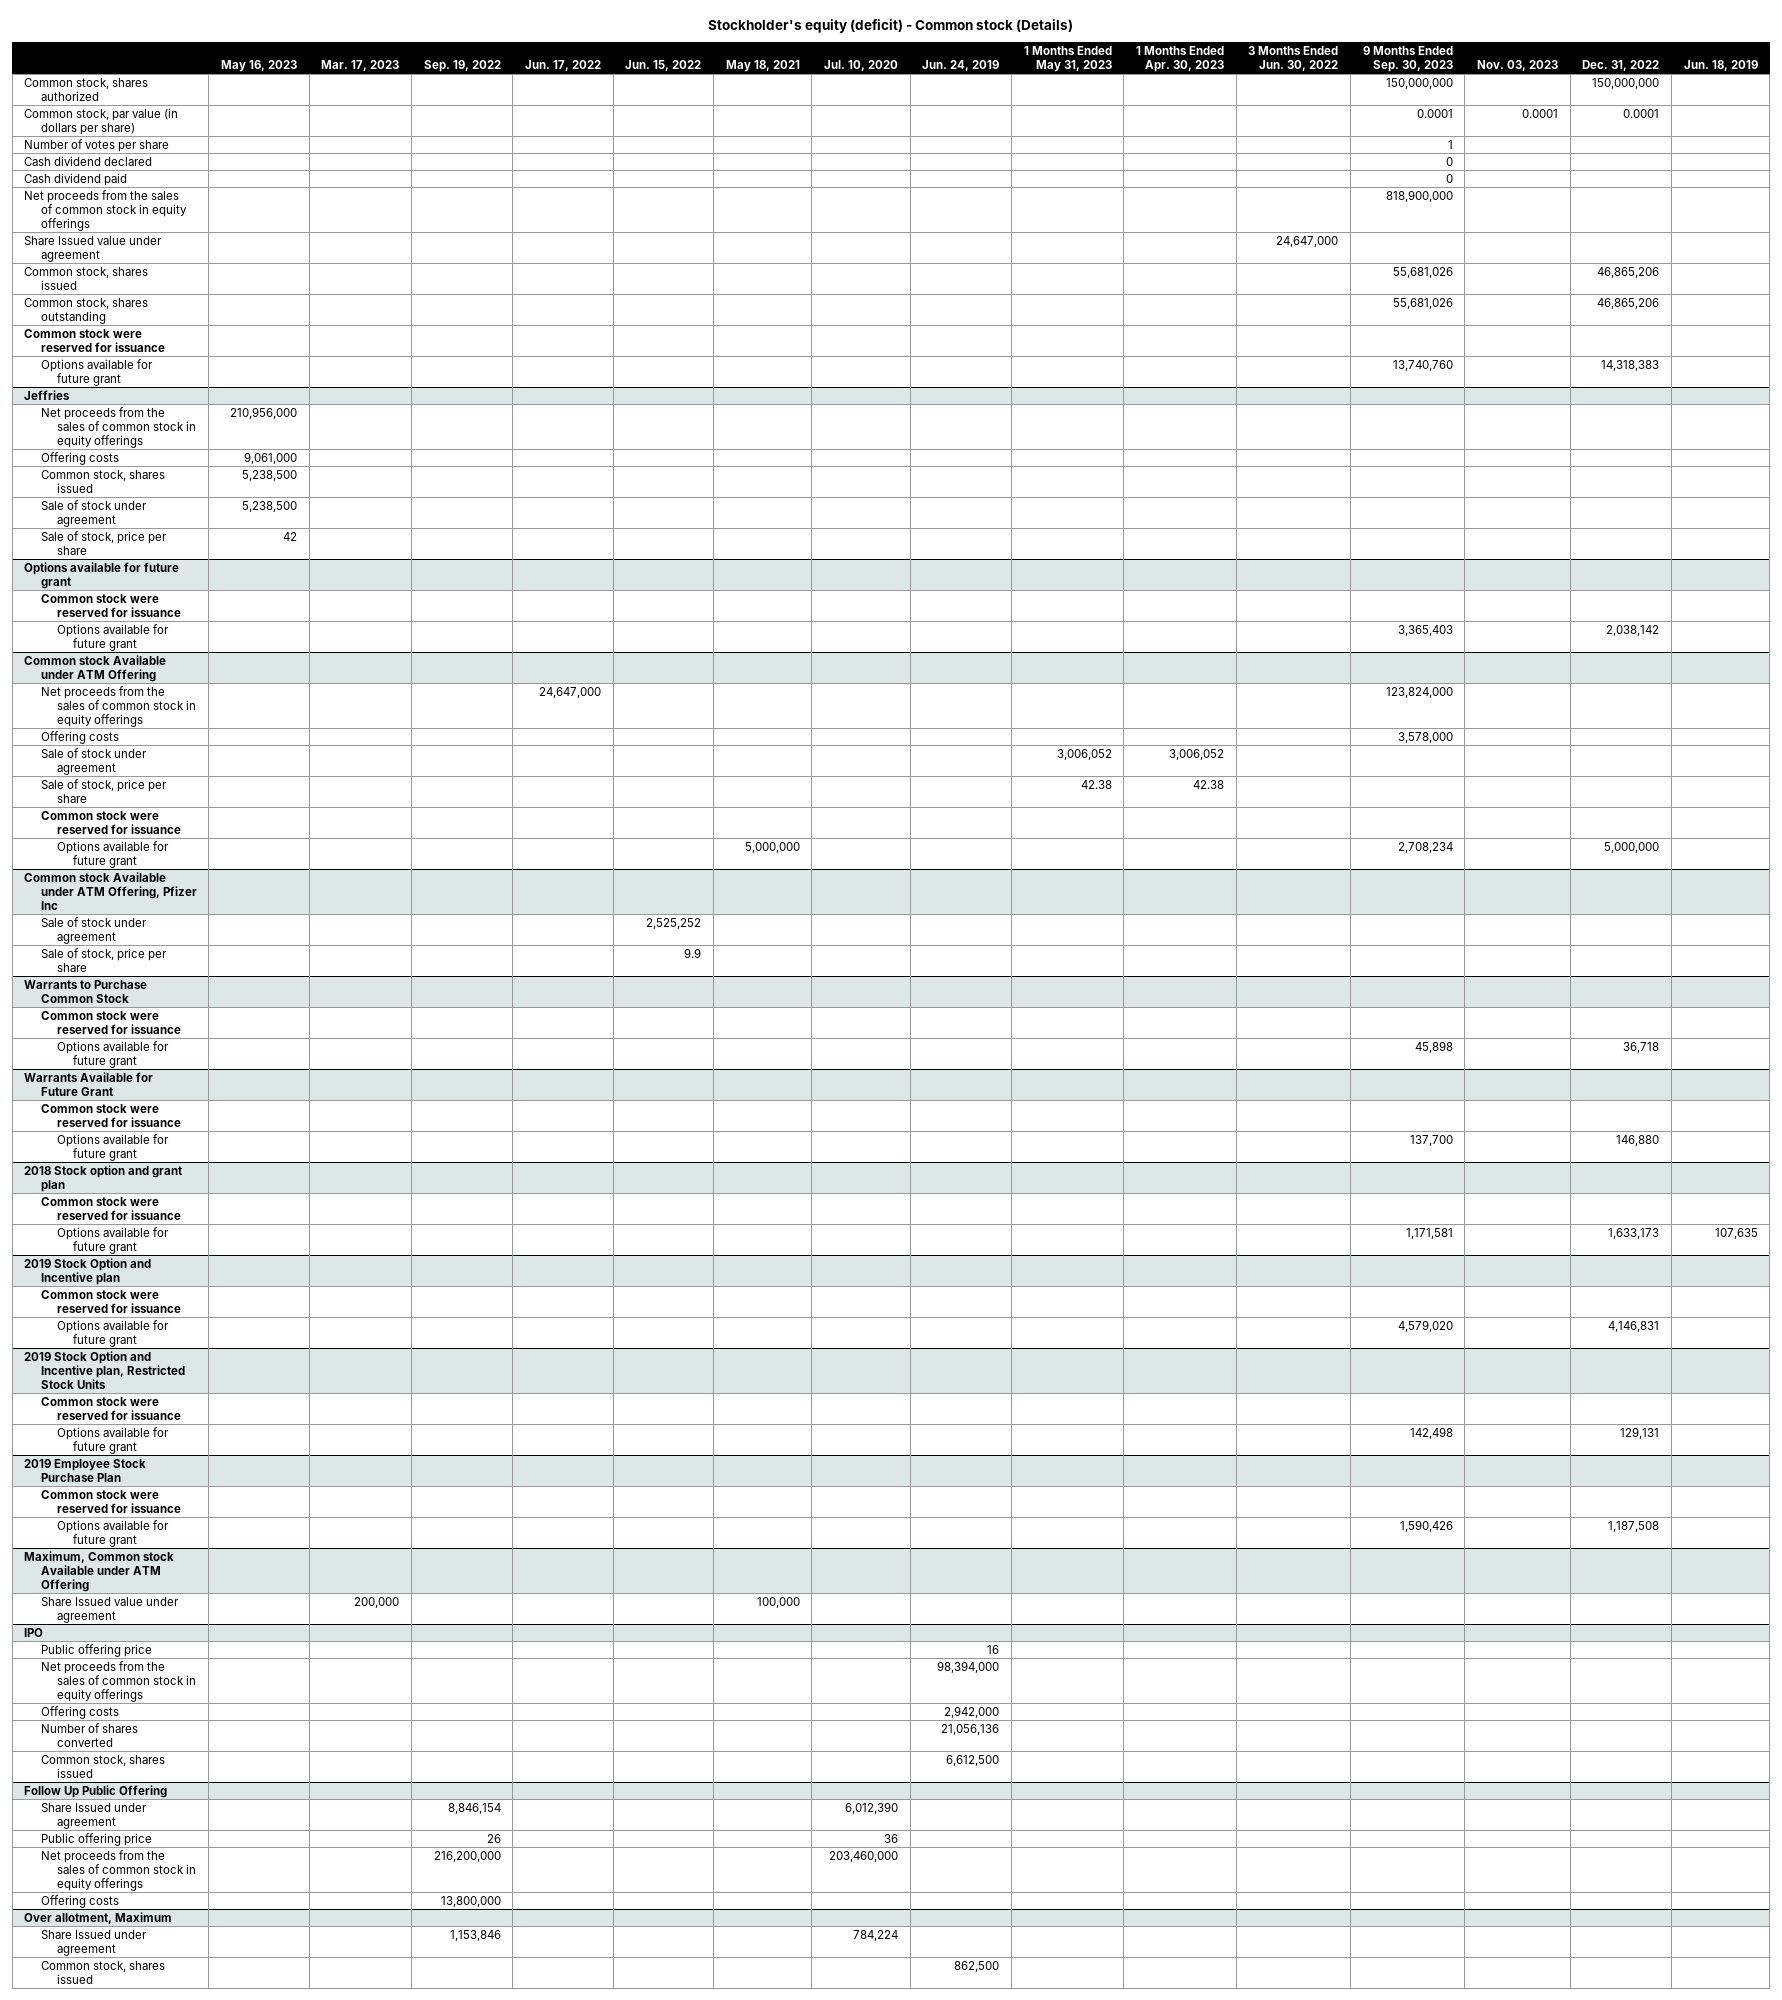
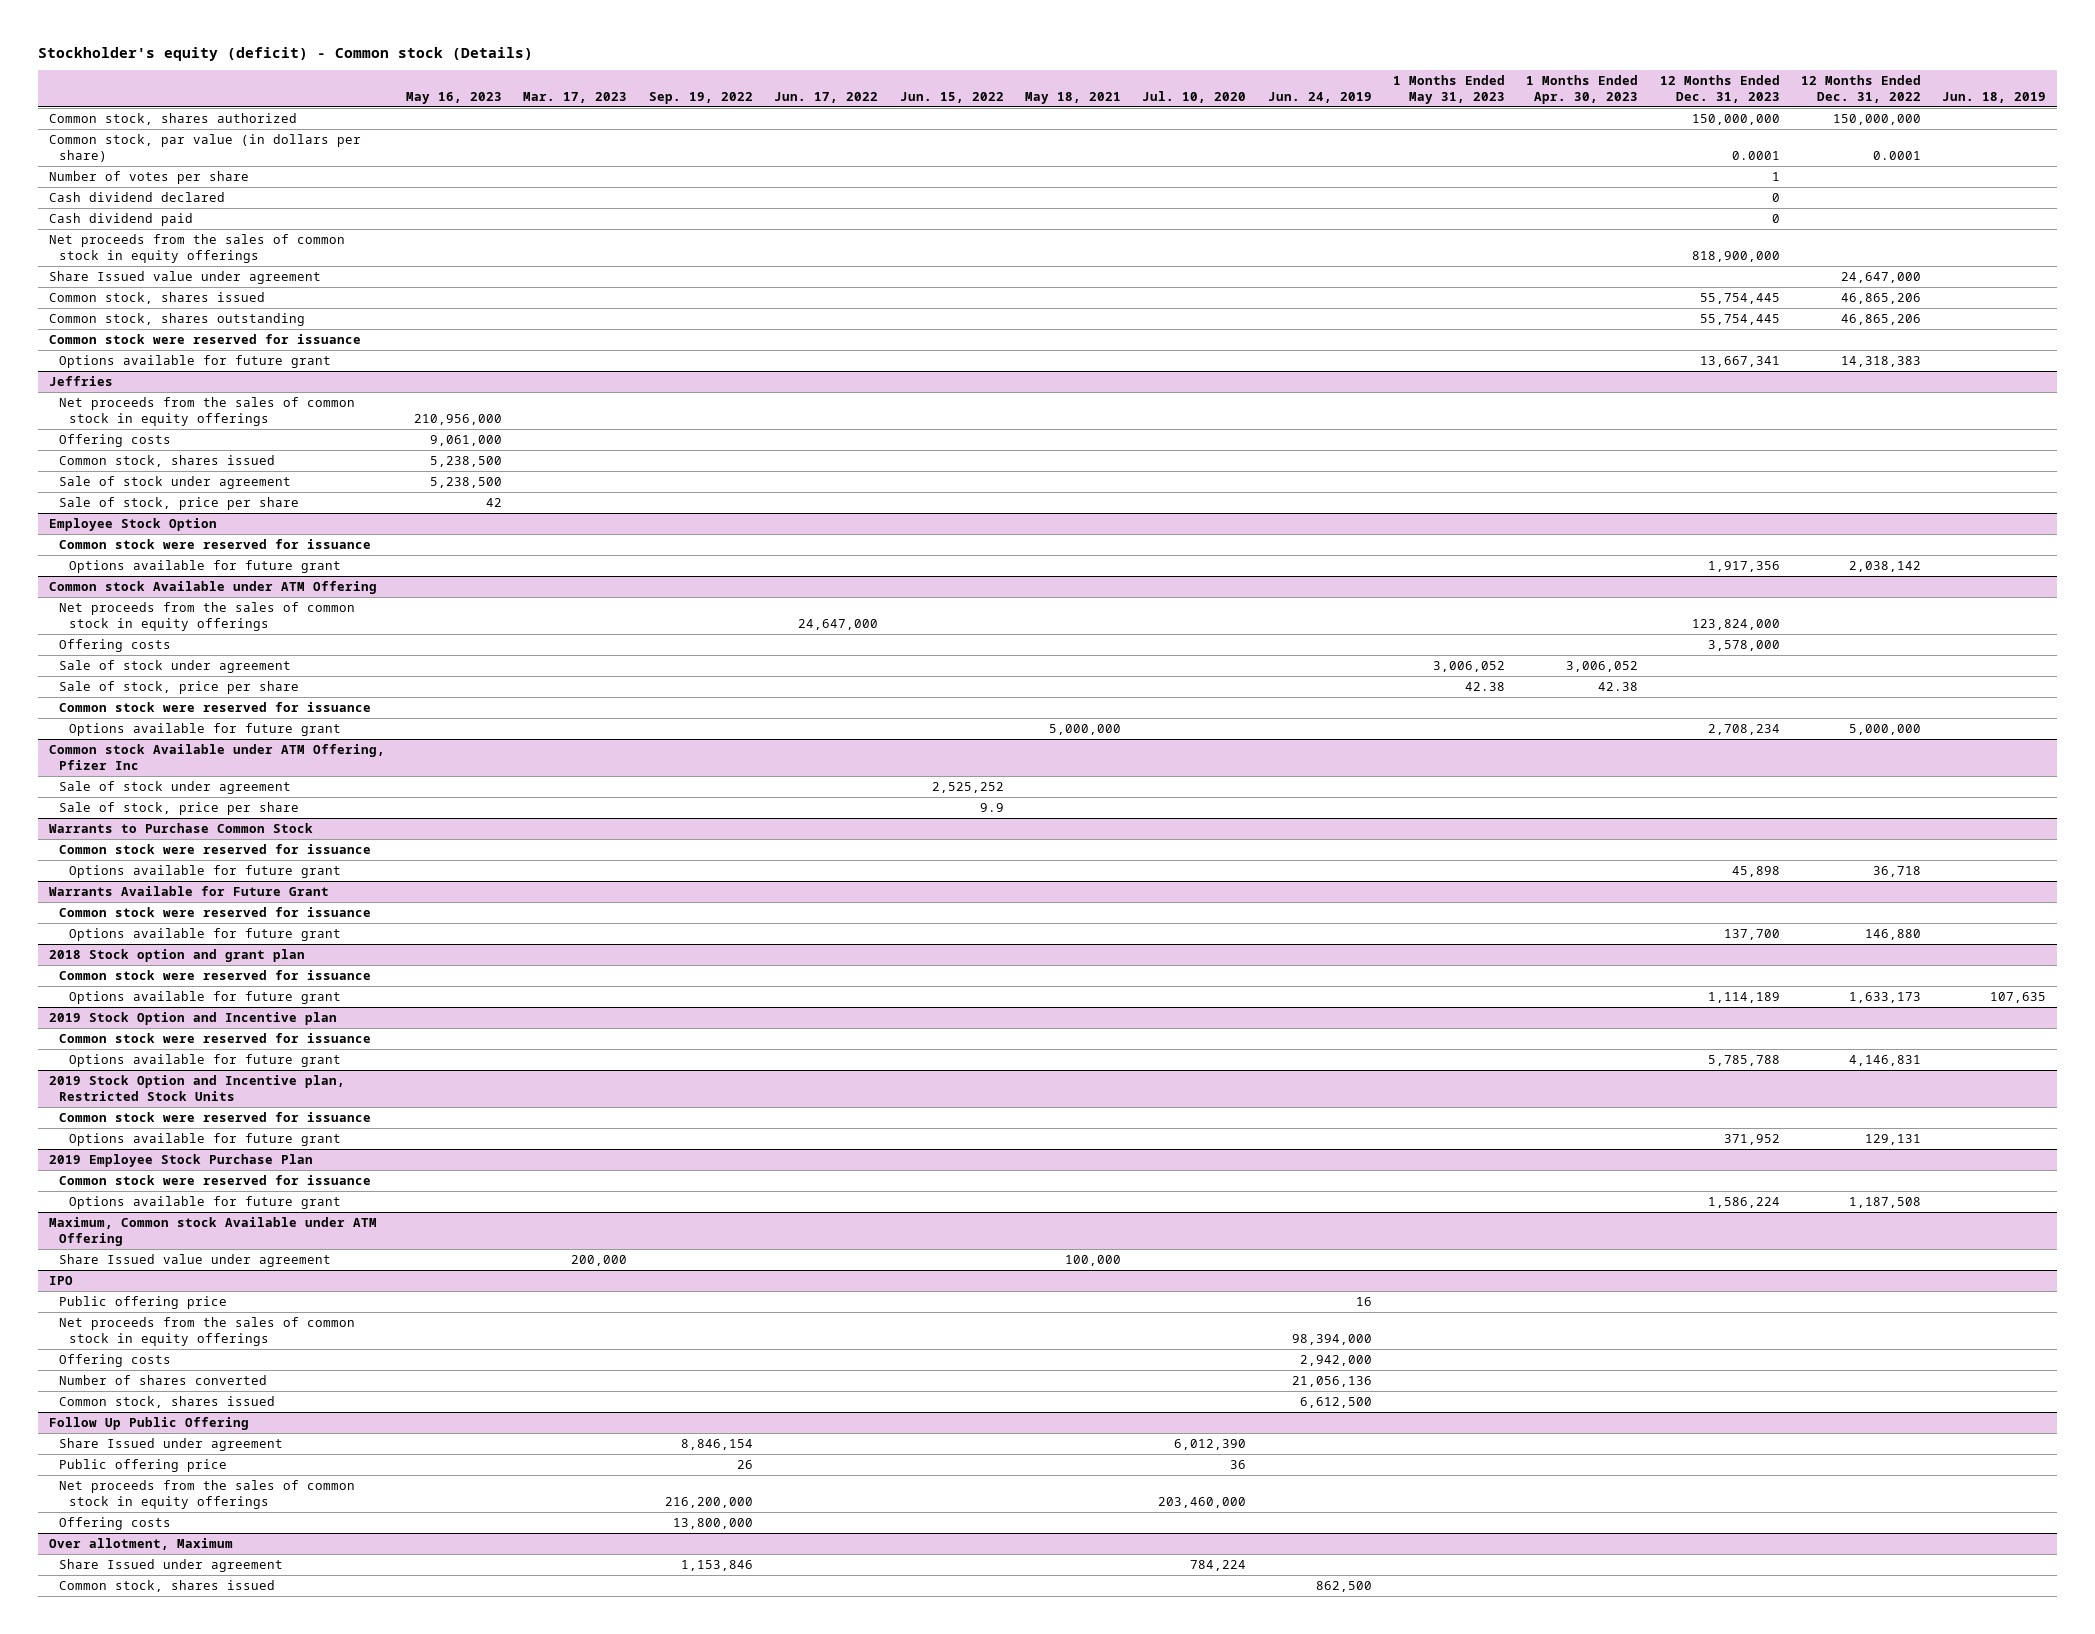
[1248,45,1339,71] 3 Months Ended Jun. 30, 2022 -> none
[1362,45,1453,72] 9 Months Ended Sep. 30, 2023 -> none
[1476,59,1558,71] Nov. 03, 2023 -> none
[1582,59,1660,71] Dec. 31, 2022 -> none
none -> [1659,75,1780,104] 12 Months Ended Dec. 31, 2023
none -> [1800,75,1921,104] 12 Months Ended Dec. 31, 2022
[24,561,180,589] Options available for future grant -> [48,517,217,531] Employee Stock Option

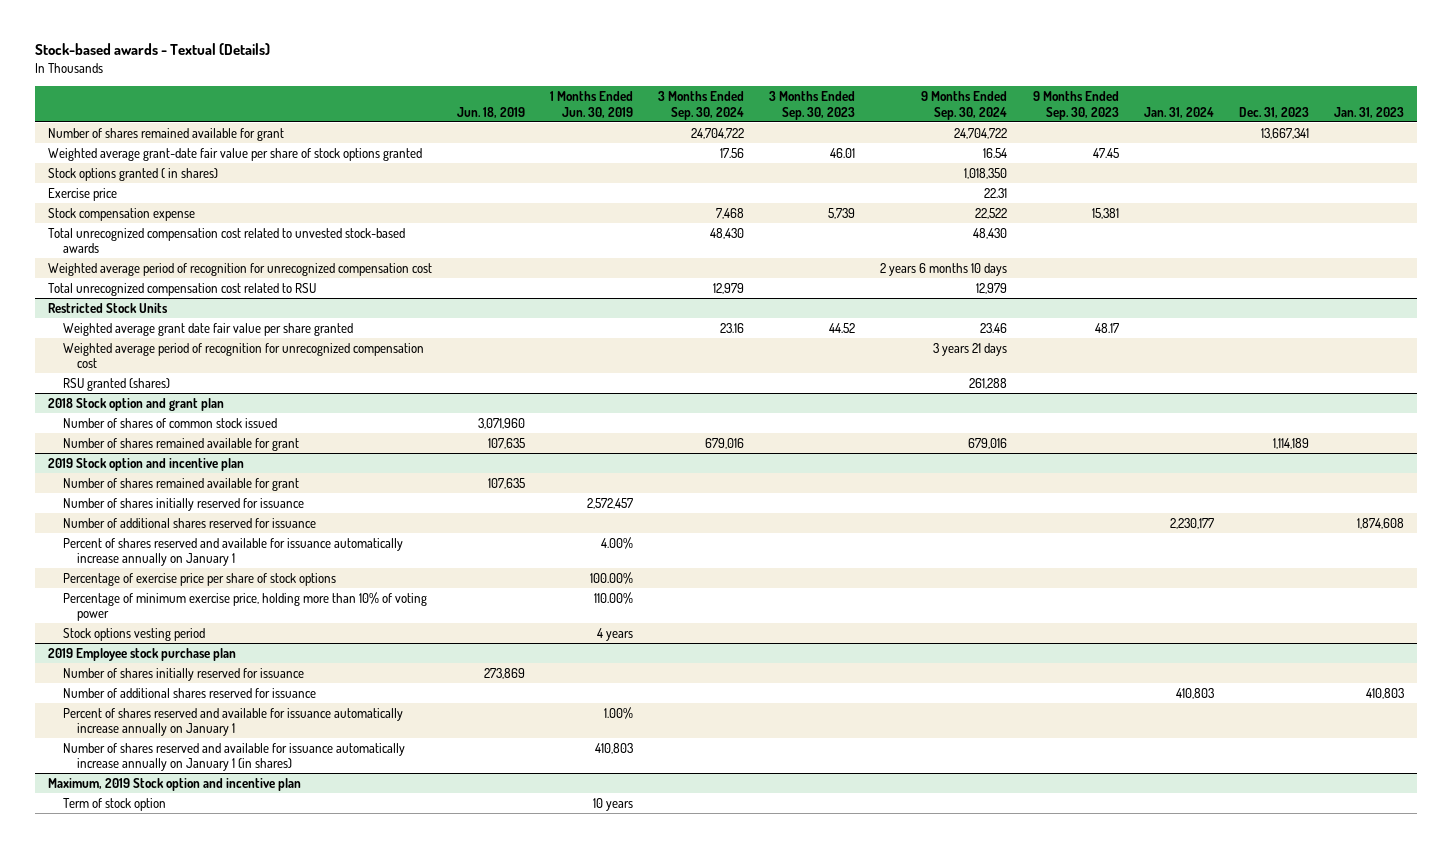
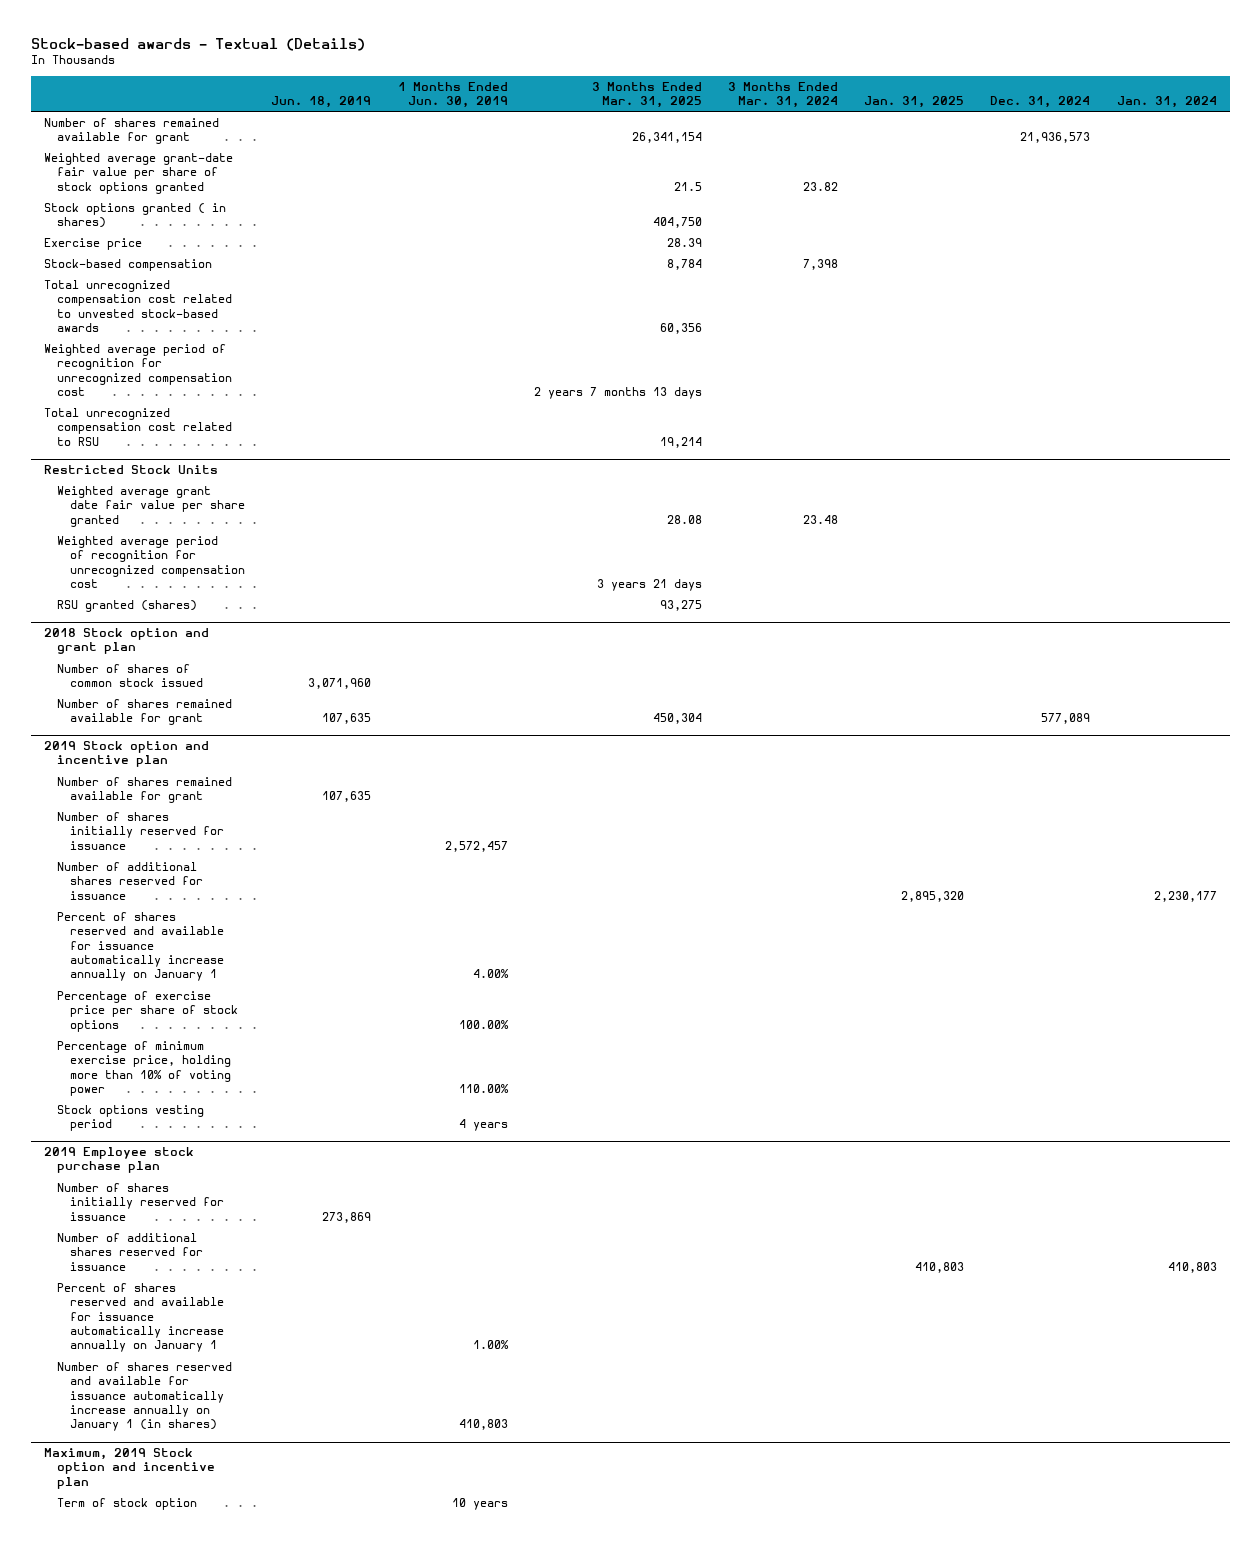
[658,91,745,120] 3 Months Ended Sep. 30, 2024 -> none
[769,91,856,120] 3 Months Ended Sep. 30, 2023 -> none
[921,91,1008,120] 9 Months Ended Sep. 30, 2024 -> none
[1032,91,1119,120] 9 Months Ended Sep. 30, 2023 -> none
[1238,106,1309,118] Dec. 31, 2023 -> none
[1334,106,1405,118] Jan. 31, 2023 -> none
none -> [591,81,702,109] 3 Months Ended Mar. 31, 2025
none -> [727,81,838,109] 3 Months Ended Mar. 31, 2024
none -> [864,96,965,109] Jan. 31, 2025
none -> [990,96,1091,109] Dec. 31, 2024
[47,207,195,221] Stock compensation expense -> [43,258,212,271] Stock-based compensation

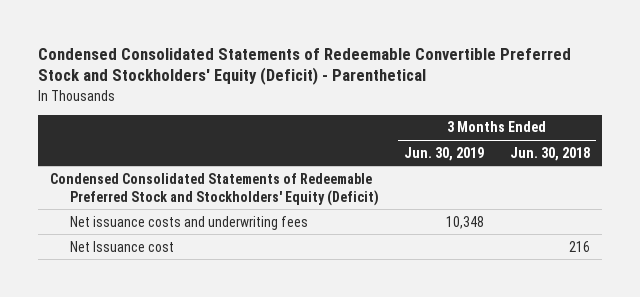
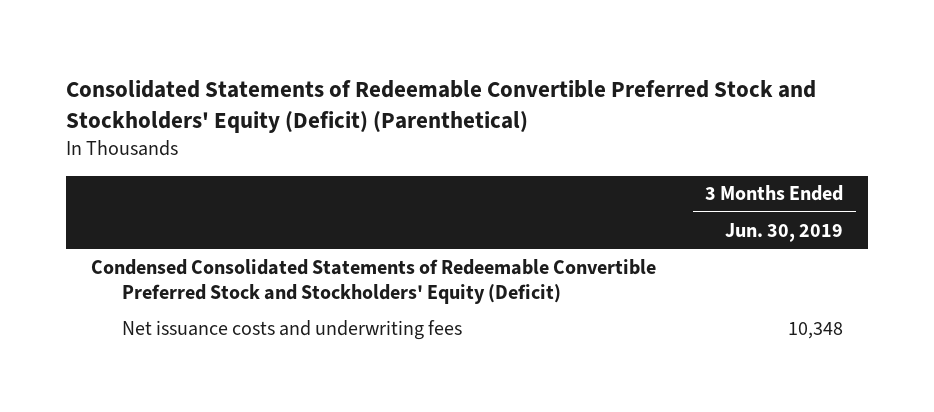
[37,47,571,86] Condensed Consolidated Statements of Redeemable Convertible Preferred Stock and Stockholders' Equity (Deficit) - Parenthetical -> [65,79,816,134] Consolidated Statements of Redeemable Convertible Preferred Stock and Stockholders' Equity (Deficit) (Parenthetical)
[509,146,590,161] Jun. 30, 2018 -> none
[50,172,380,206] Condensed Consolidated Statements of Redeemable Preferred Stock and Stockholders' Equity (Deficit) -> [90,258,656,304] Condensed Consolidated Statements of Redeemable Convertible Preferred Stock and Stockholders' Equity (Deficit)
[70,240,175,252] Net Issuance cost -> none

